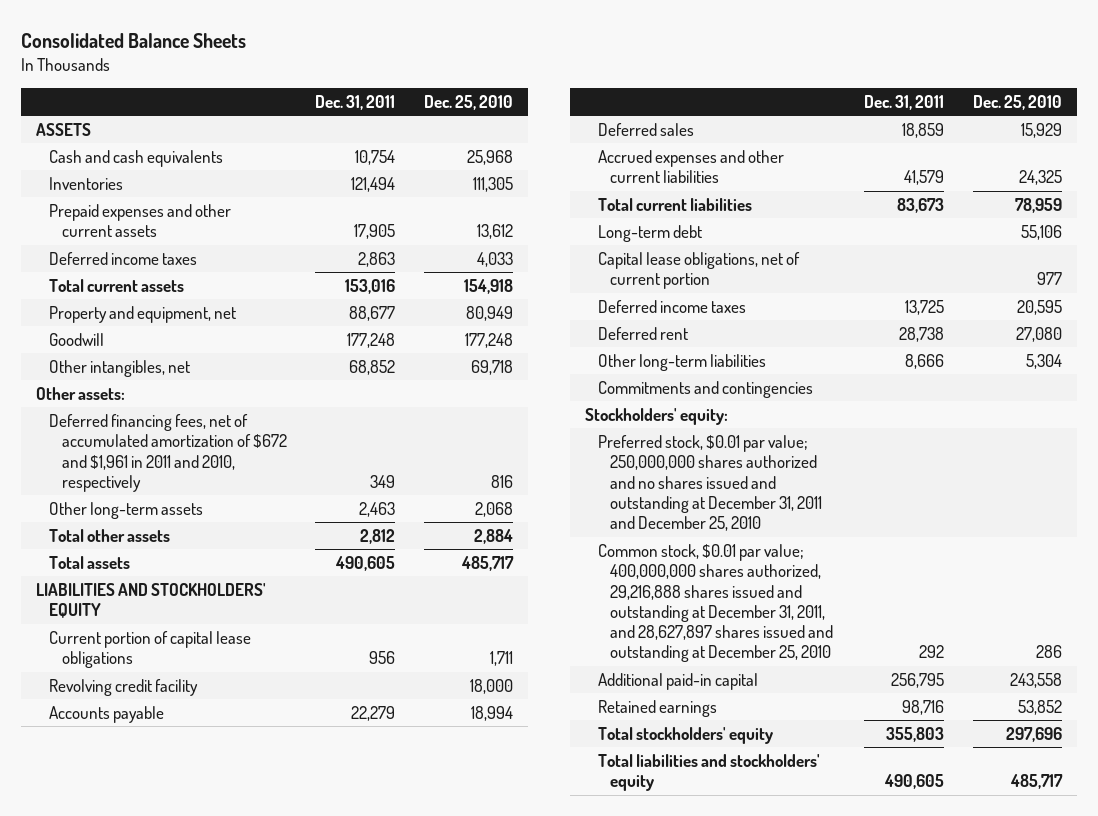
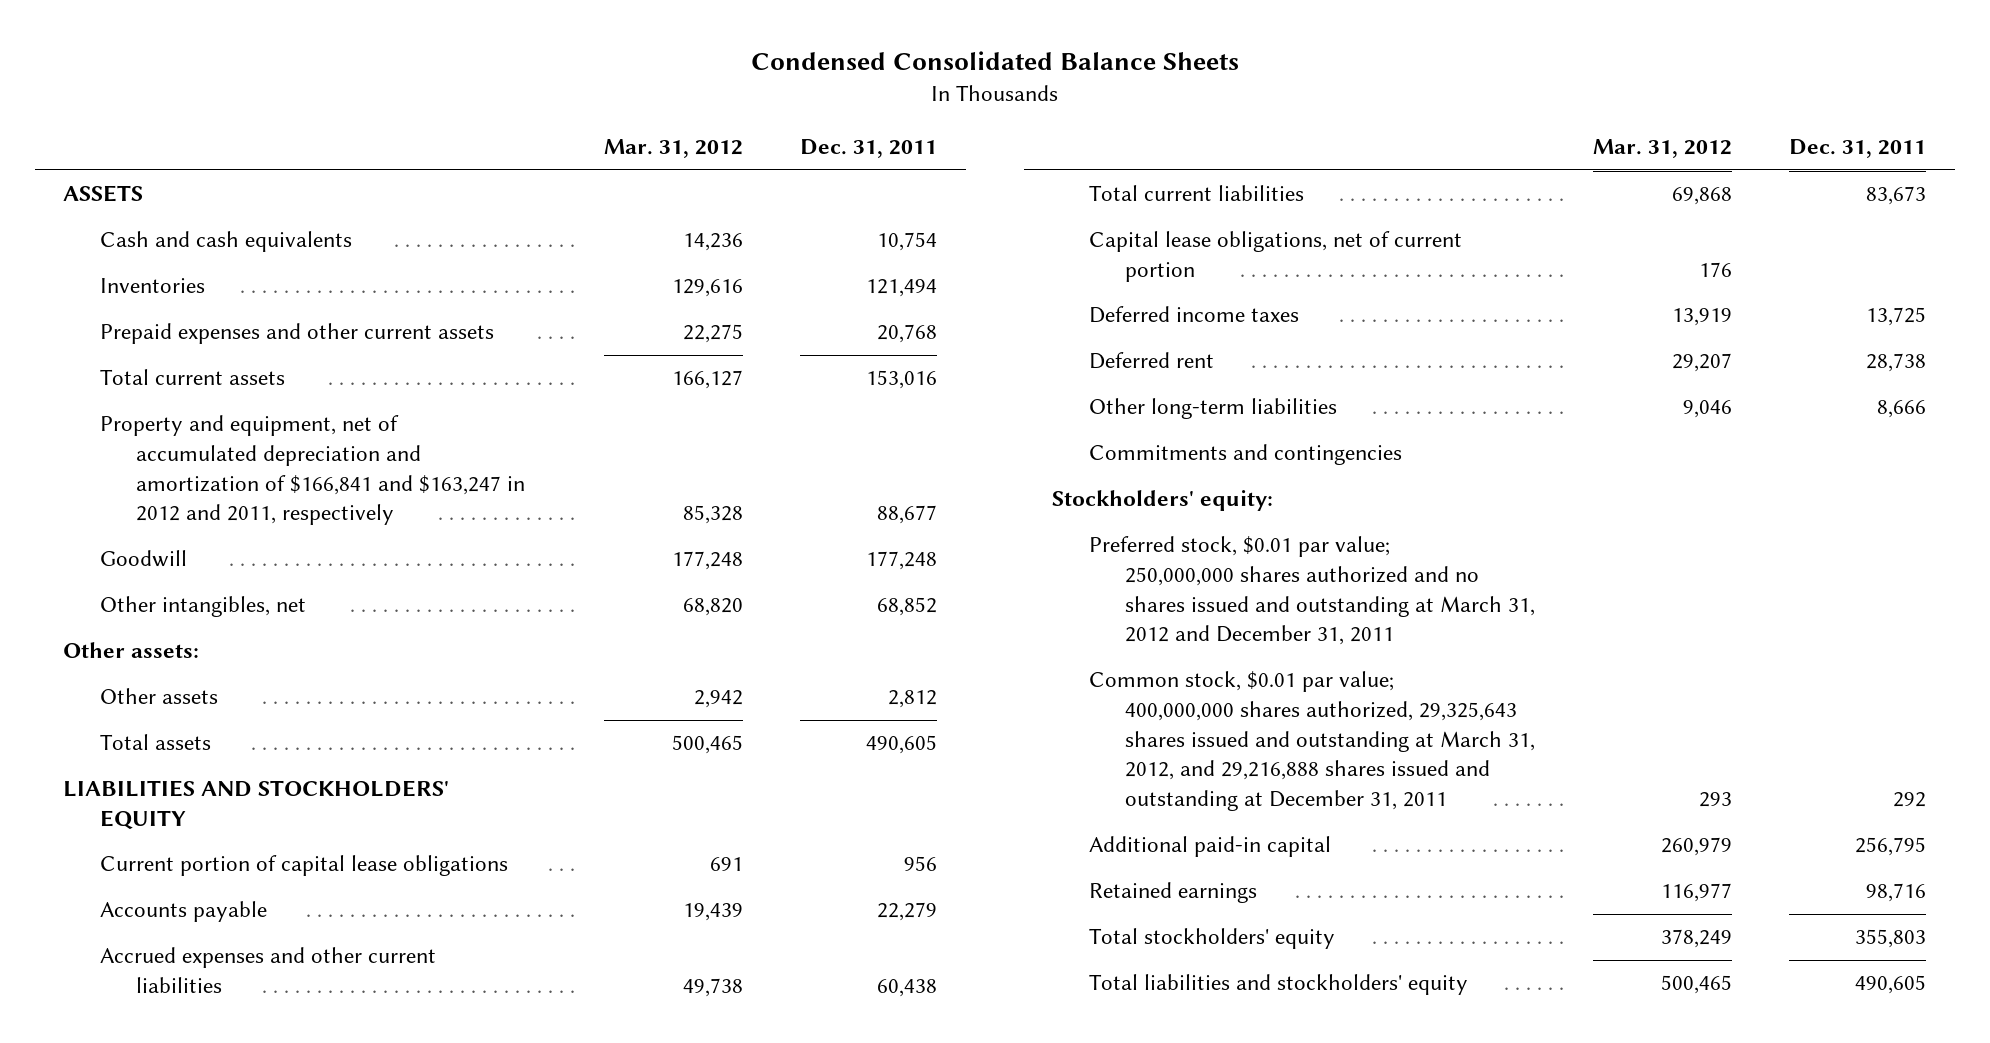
[21,32,247,48] Consolidated Balance Sheets -> [750,51,1239,71] Condensed Consolidated Balance Sheets
[424,94,514,110] Dec. 25, 2010 -> none
none -> [603,139,743,159] Mar. 31, 2012
[48,251,197,265] Deferred income taxes -> none
[354,224,396,240] 17,905 -> [877,324,938,344] 20,768
[48,305,236,323] Property and equipment, net -> [99,415,526,526] Property and equipment, net of accumulated depreciation and amortization of $166,841 and $163,247 in 2012 and 2011, respectively
[48,413,287,492] Deferred financing fees, net of accumulated amortization of $672 and $1,961 in 2011 and 2010, respectively -> none
[48,501,203,519] Other long-term assets -> none
[48,528,170,542] Total other assets -> [99,688,218,705] Other assets
[48,678,198,696] Revolving credit facility -> none
[597,122,694,136] Deferred sales -> none
[904,170,945,186] 41,579 -> [877,978,938,997] 60,438
[597,224,702,242] Long-term debt -> none
[597,434,823,532] Preferred stock, $0.01 par value; 250,000,000 shares authorized and no shares issued and outstanding at December 31, 2011 and December 25, 2010 -> [1088,536,1536,646] Preferred stock, $0.01 par value; 250,000,000 shares authorized and no shares issued and outstanding at March 31, 2012 and December 31, 2011
[597,543,834,663] Common stock, $0.01 par value; 400,000,000 shares authorized, 29,216,888 shares issued and outstanding at December 31, 2011, and 28,627,897 shares issued and outstanding at December 25, 2010 -> [1088,671,1536,812] Common stock, $0.01 par value; 400,000,000 shares authorized, 29,325,643 shares issued and outstanding at March 31, 2012, and 29,216,888 shares issued and outstanding at December 31, 2011

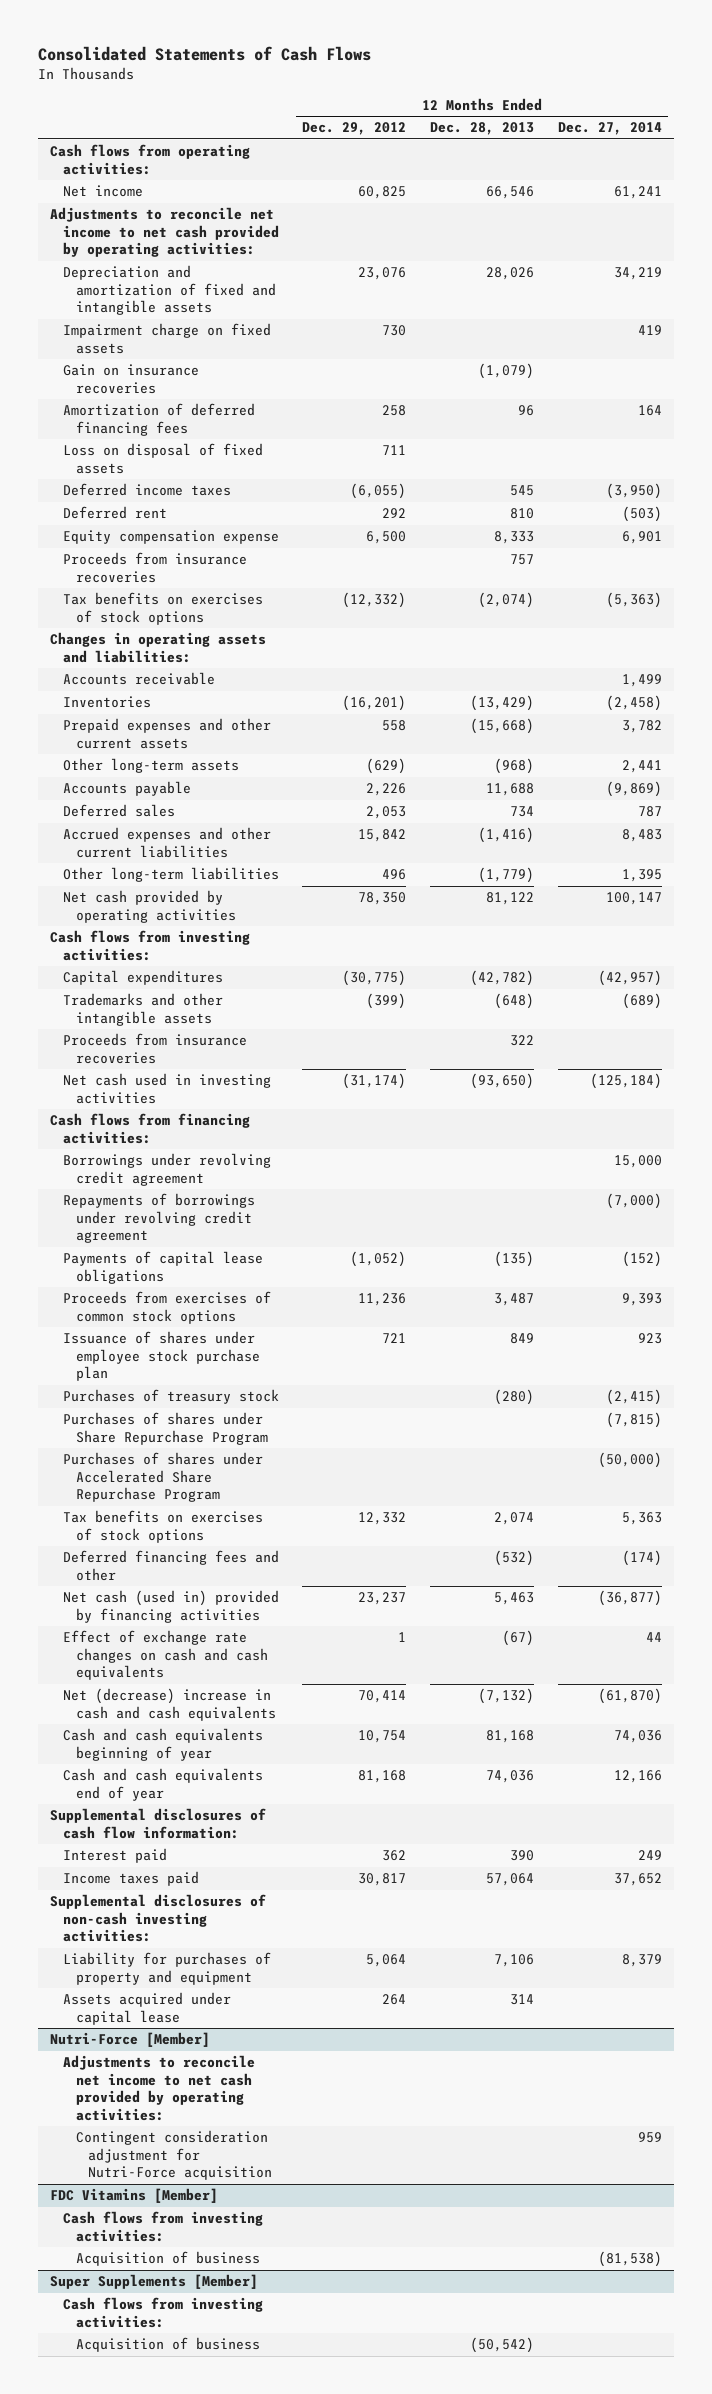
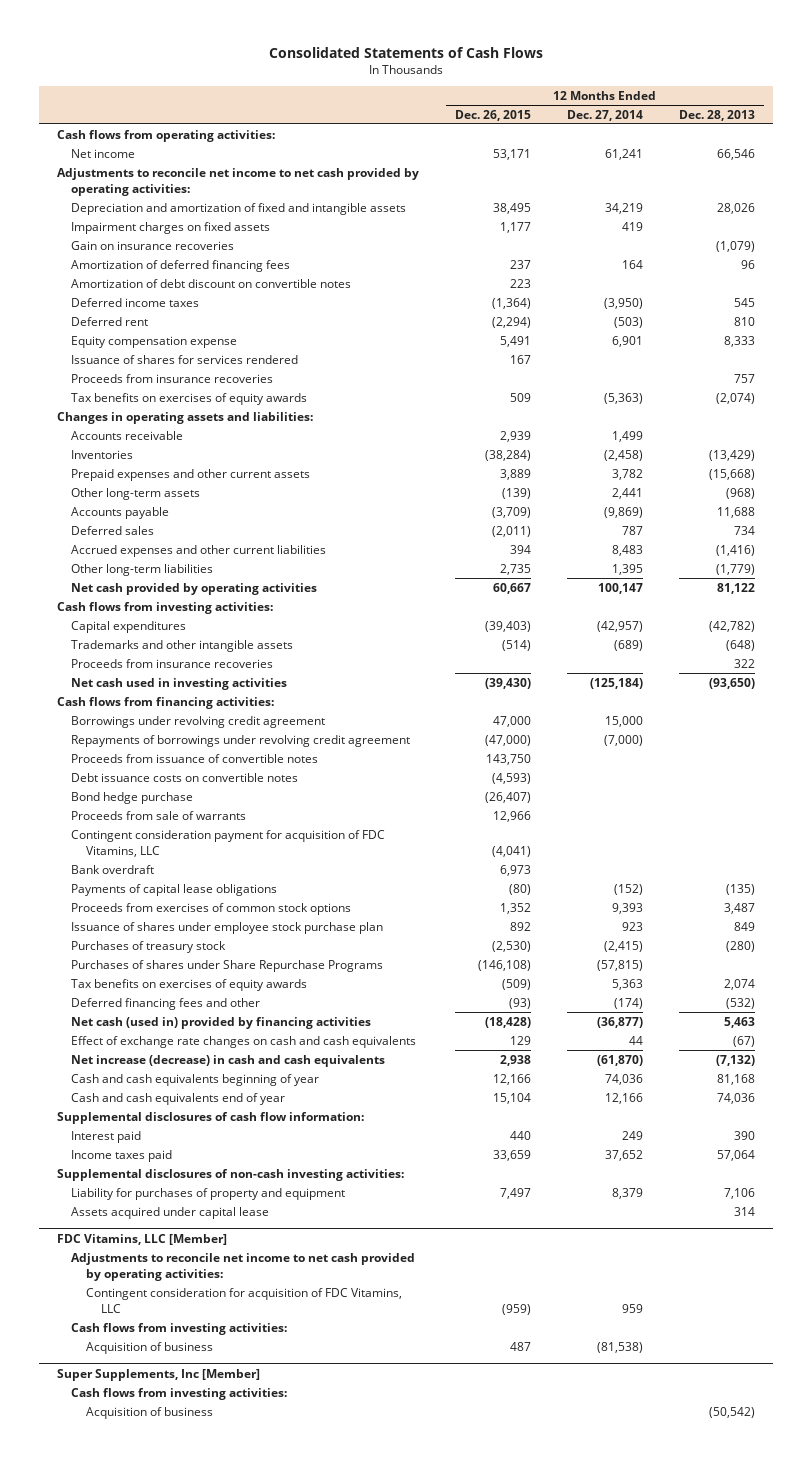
[302,122,407,136] Dec. 29, 2012 -> none
none -> [454,109,531,121] Dec. 26, 2015
[62,323,271,354] Impairment charge on fixed assets -> [71,221,271,234] Impairment charges on fixed assets
[62,443,263,474] Loss on disposal of fixed assets -> none
none -> [71,278,352,288] Amortization of debt discount on convertible notes
none -> [71,354,299,364] Issuance of shares for services rendered
[62,592,263,625] Tax benefits on exercises of stock options -> [71,392,308,405] Tax benefits on exercises of equity awards
none -> [71,753,319,763] Proceeds from issuance of convertible notes
none -> [71,772,299,782] Debt issuance costs on convertible notes
none -> [71,791,194,804] Bond hedge purchase
none -> [71,810,247,820] Proceeds from sale of warrants
none -> [71,829,386,857] Contingent consideration payment for acquisition of FDC Vitamins, LLC
none -> [71,864,155,874] Bank overdraft
[62,1452,263,1503] Purchases of shares under Accelerated Share Repurchase Program -> none
[62,1412,268,1445] Purchases of shares under Share Repurchase Program -> [71,959,384,972] Purchases of shares under Share Repurchase Programs
[605,1412,662,1429] (7,815) -> [597,959,644,971] (57,815)
[62,1510,263,1543] Tax benefits on exercises of stock options -> [71,978,308,991] Tax benefits on exercises of equity awards
[62,1688,276,1721] Net (decrease) increase in cash and cash equivalents -> [71,1054,386,1067] Net increase (decrease) in cash and cash equivalents
[49,2032,210,2048] Nutri-Force [Member] -> none
none -> [56,1233,227,1245] FDC Vitamins, LLC [Member]
[49,2188,218,2204] FDC Vitamins [Member] -> none
[75,2130,273,2181] Contingent consideration adjustment for Nutri-Force acquisition -> [86,1287,403,1313] Contingent consideration for acquisition of FDC Vitamins, LLC
[49,2274,258,2290] Super Supplements [Member] -> [56,1368,260,1381] Super Supplements, Inc [Member]

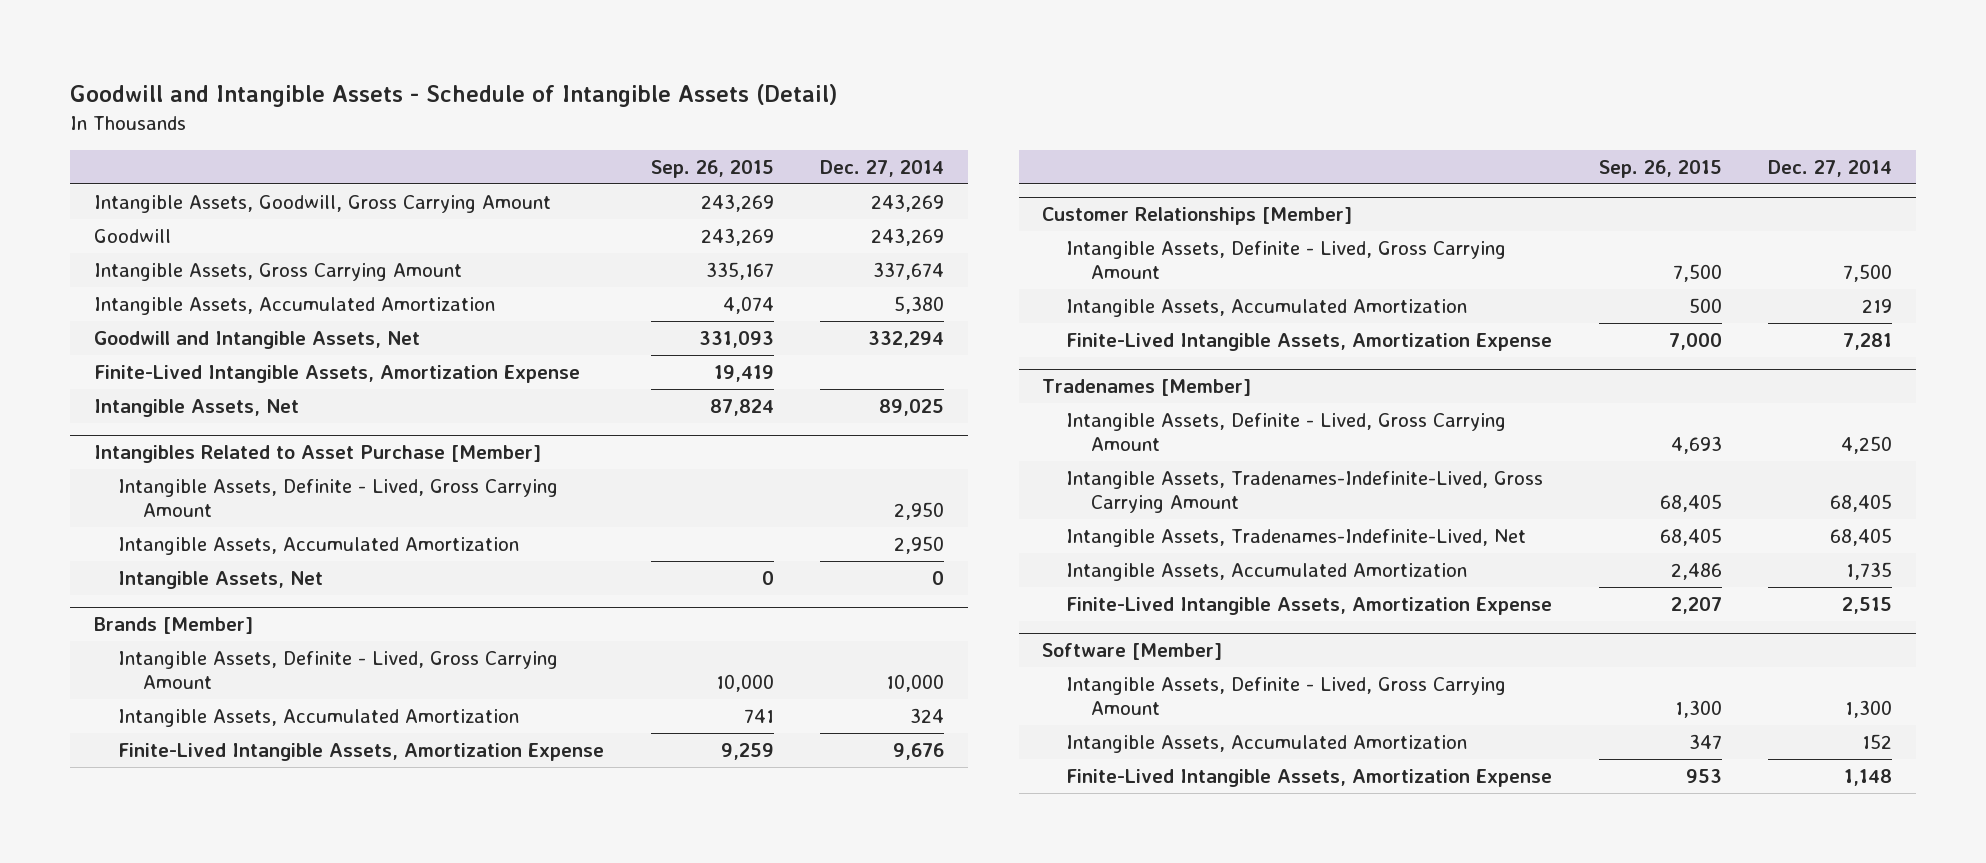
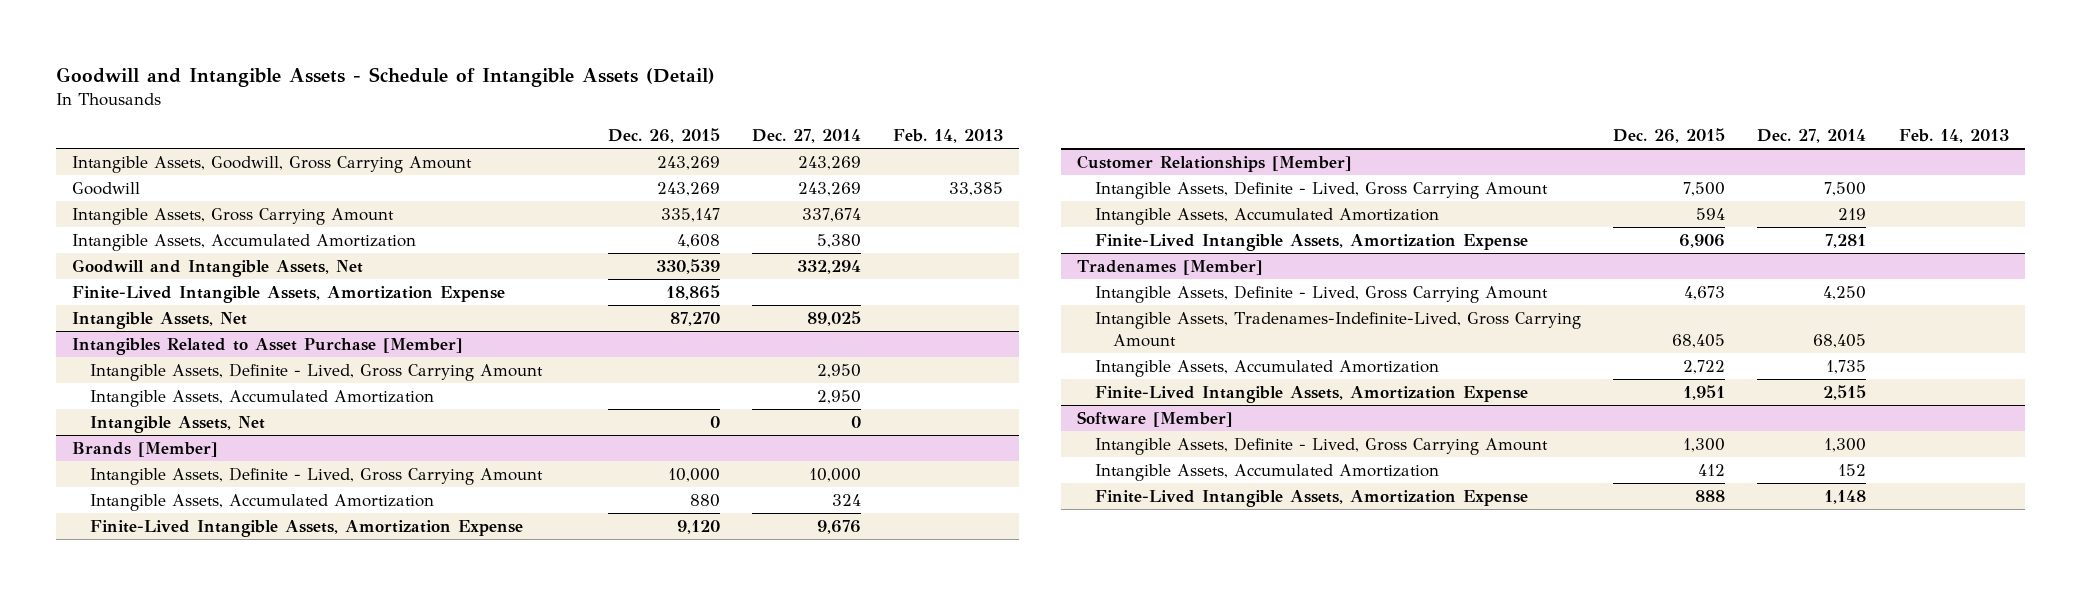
[650,159,774,178] Sep. 26, 2015 -> none
none -> [607,127,720,143] Dec. 26, 2015
none -> [893,128,1004,143] Feb. 14, 2013
[1066,528,1527,547] Intangible Assets, Tradenames-Indefinite-Lived, Net -> none

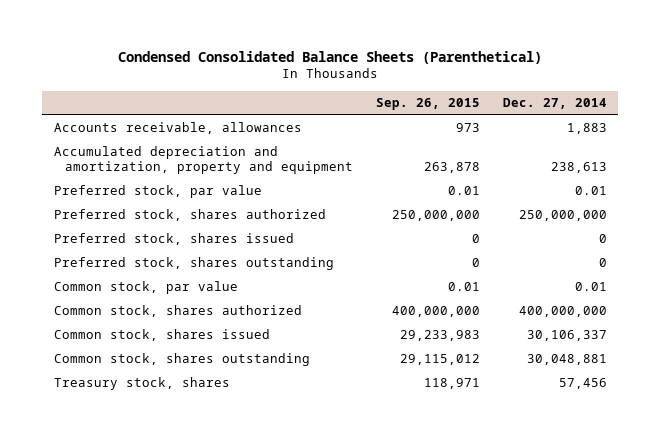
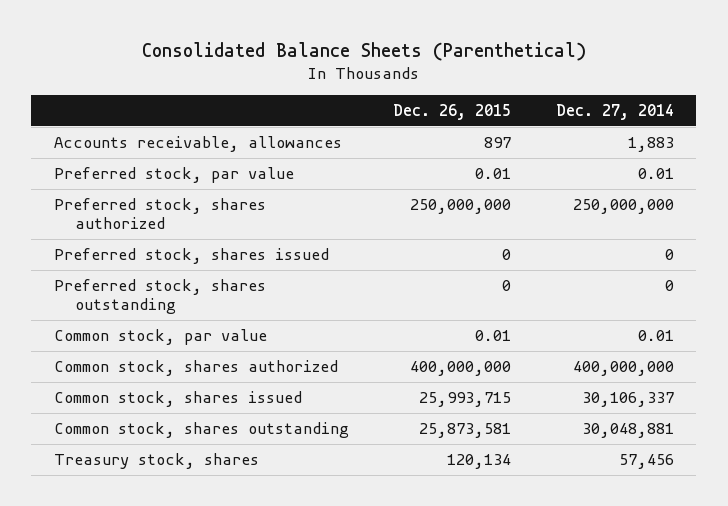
[118,50,543,64] Condensed Consolidated Balance Sheets (Parenthetical) -> [141,41,586,61] Consolidated Balance Sheets (Parenthetical)
[376,98,481,111] Sep. 26, 2015 -> none
none -> [393,104,512,121] Dec. 26, 2015
[53,146,354,175] Accumulated depreciation and amortization, property and equipment -> none

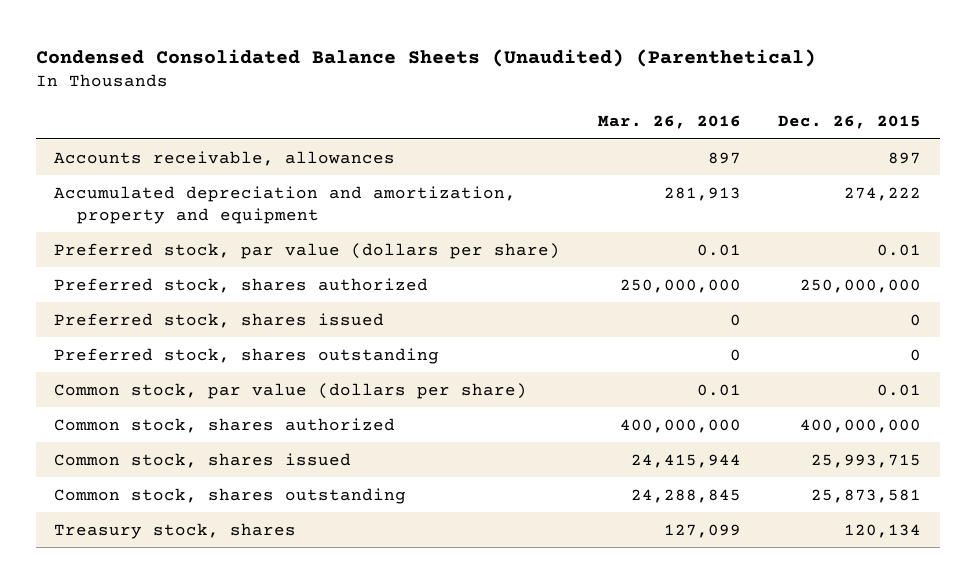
[141,41,586,61] Consolidated Balance Sheets (Parenthetical) -> [35,48,816,67] Condensed Consolidated Balance Sheets (Unaudited) (Parenthetical)
[556,104,675,121] Dec. 27, 2014 -> none
none -> [597,115,741,130] Mar. 26, 2016
none -> [54,185,517,224] Accumulated depreciation and amortization, property and equipment
[53,167,294,184] Preferred stock, par value -> [54,242,561,259] Preferred stock, par value (dollars per share)
[53,329,267,346] Common stock, par value -> [54,382,528,399] Common stock, par value (dollars per share)

